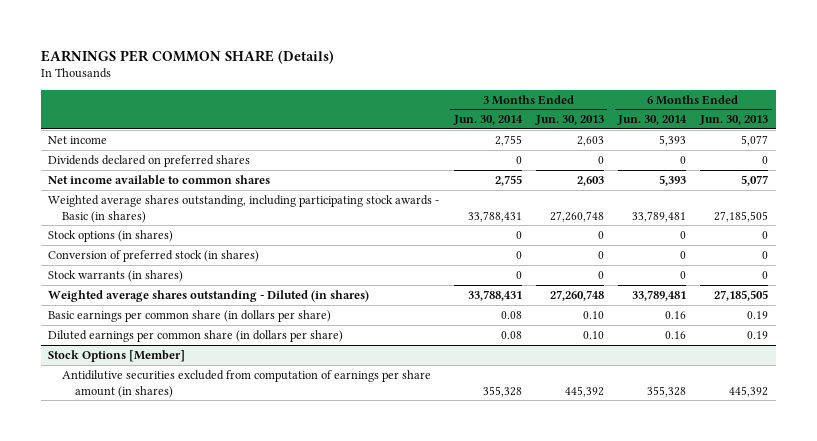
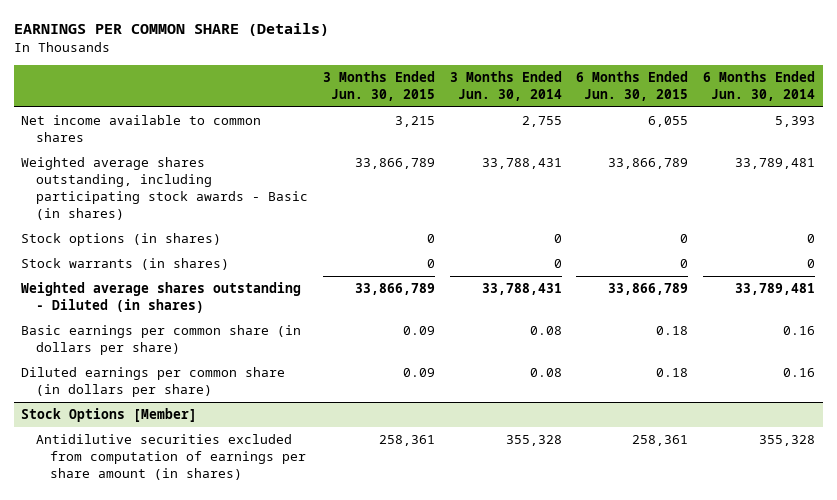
[534,115,604,126] Jun. 30, 2013 -> none
[699,115,769,126] Jun. 30, 2013 -> none
none -> [322,71,435,102] 3 Months Ended Jun. 30, 2015
none -> [576,71,689,102] 6 Months Ended Jun. 30, 2015
[48,135,108,144] Net income -> none
[48,154,251,167] Dividends declared on preferred shares -> none
[48,249,260,262] Conversion of preferred stock (in shares) -> none

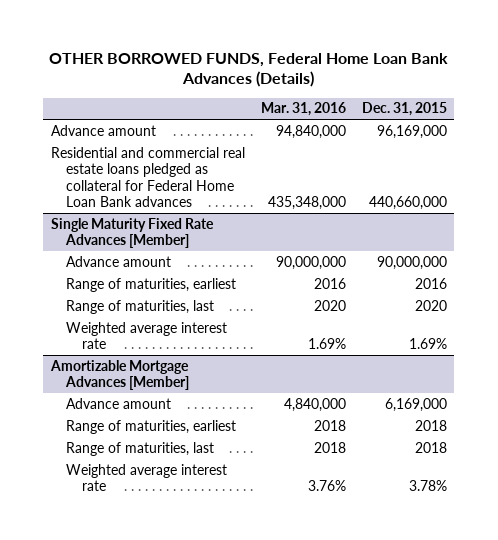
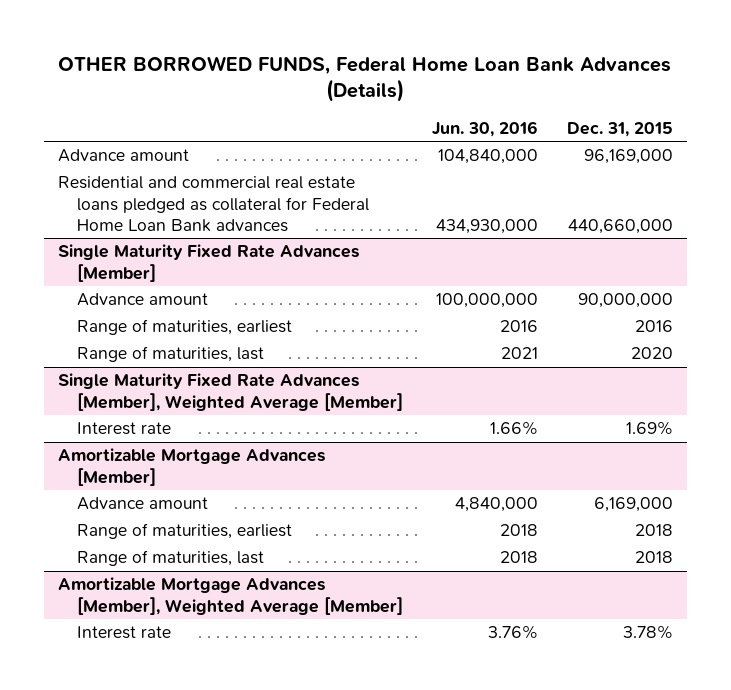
[260,102,346,117] Mar. 31, 2016 -> none
none -> [431,120,538,137] Jun. 30, 2016
none -> [57,373,404,411] Single Maturity Fixed Rate Advances [Member], Weighted Average [Member]
[66,321,228,350] Weighted average interest rate -> [77,422,172,436] Interest rate
none -> [57,577,404,615] Amortizable Mortgage Advances [Member], Weighted Average [Member]
[66,463,228,492] Weighted average interest rate -> [77,626,172,640] Interest rate

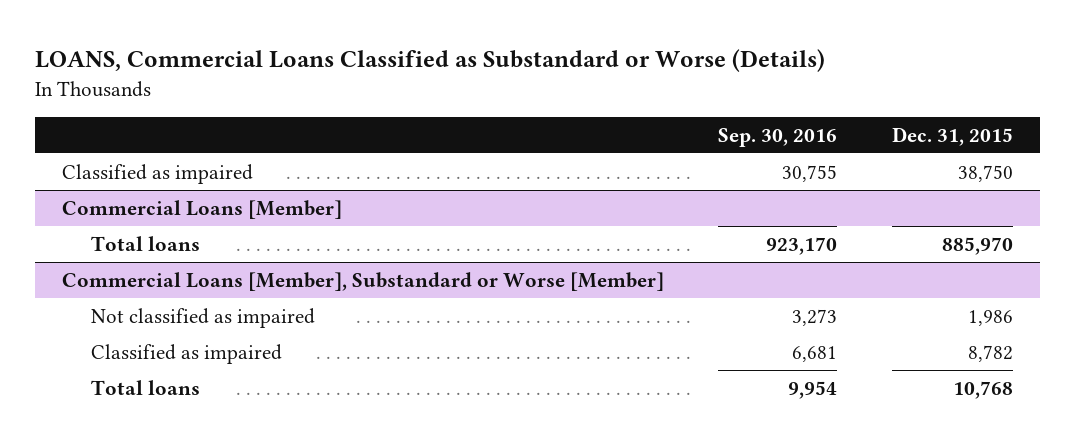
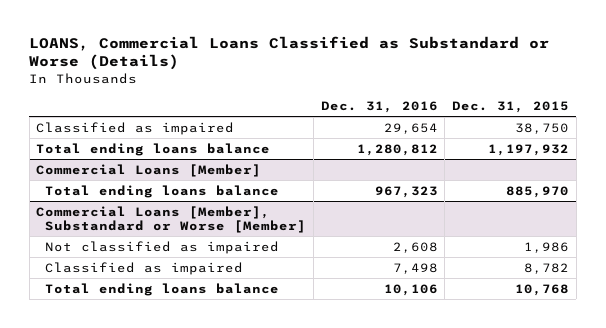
[718,127,838,147] Sep. 30, 2016 -> none
none -> [320,100,438,113] Dec. 31, 2016
none -> [36,142,271,156] Total ending loans balance
[91,235,201,251] Total loans -> [45,184,280,198] Total ending loans balance
[91,379,201,395] Total loans -> [45,282,280,296] Total ending loans balance

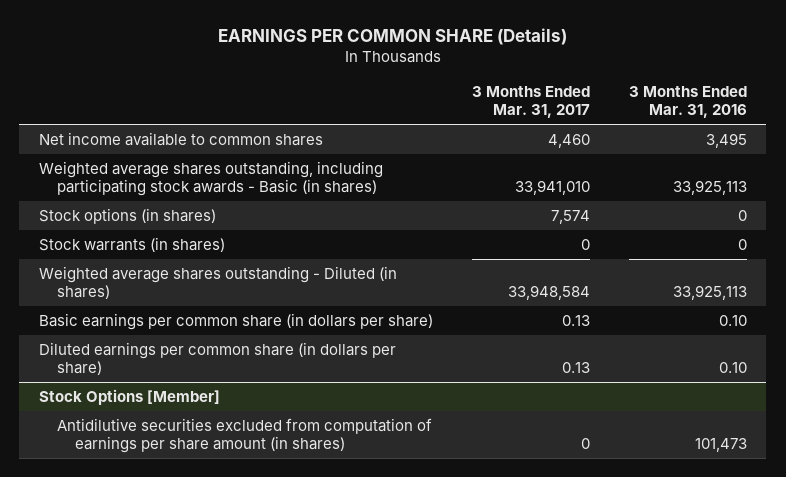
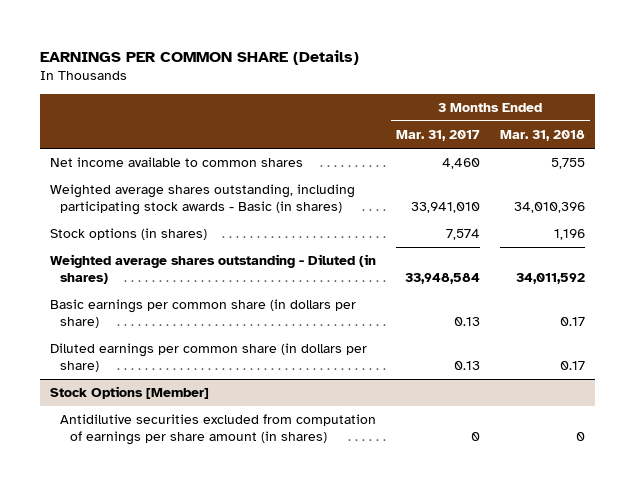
[628,85,747,118] 3 Months Ended Mar. 31, 2016 -> none
none -> [499,130,585,142] Mar. 31, 2018
[38,237,225,253] Stock warrants (in shares) -> none

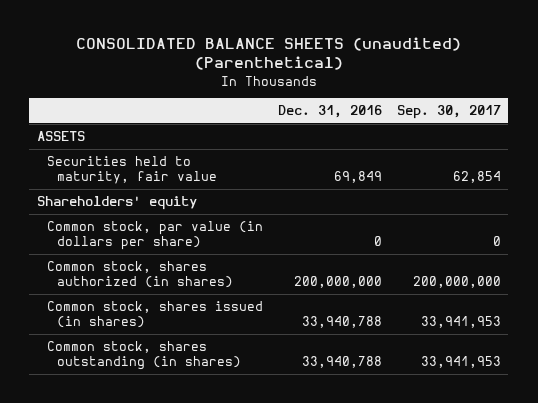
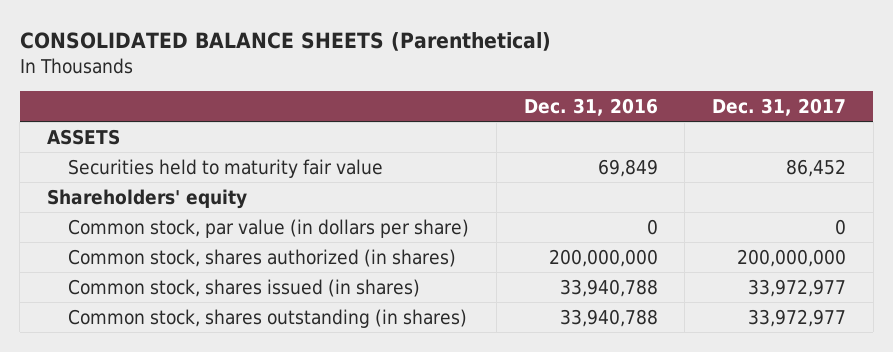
[75,36,461,71] CONSOLIDATED BALANCE SHEETS (unaudited) (Parenthetical) -> [19,32,551,52] CONSOLIDATED BALANCE SHEETS (Parenthetical)
[396,105,501,120] Sep. 30, 2017 -> none
none -> [712,97,847,116] Dec. 31, 2017
[46,156,217,185] Securities held to maturity, fair value -> [68,158,384,178] Securities held to maturity fair value

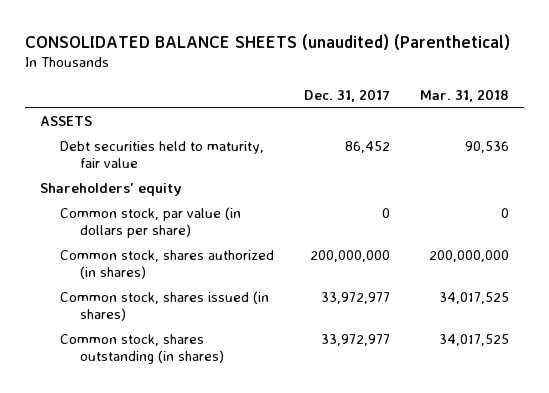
[19,32,551,52] CONSOLIDATED BALANCE SHEETS (Parenthetical) -> [24,33,510,50] CONSOLIDATED BALANCE SHEETS (unaudited) (Parenthetical)
[523,97,658,116] Dec. 31, 2016 -> none
none -> [419,88,509,102] Mar. 31, 2018
[68,158,384,178] Securities held to maturity fair value -> [60,140,265,168] Debt securities held to maturity, fair value

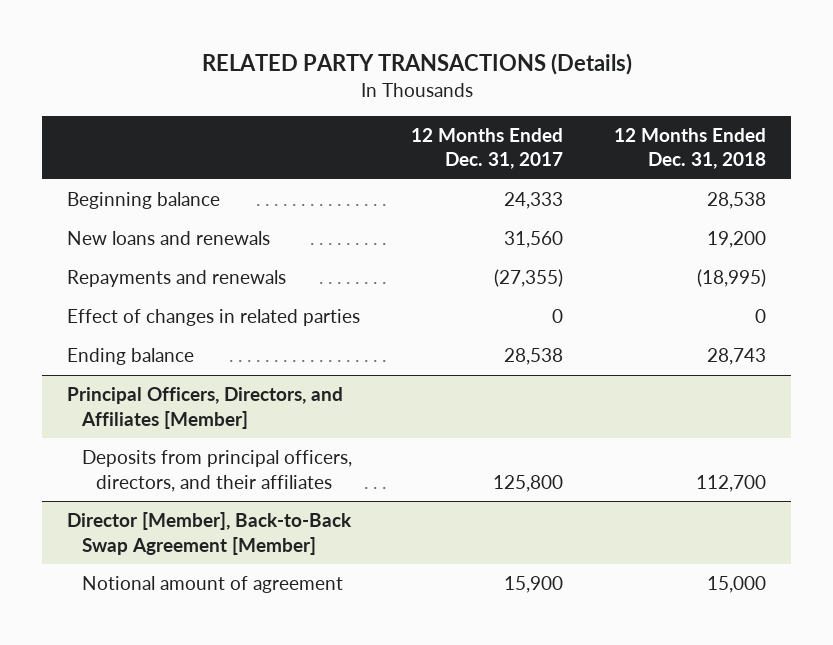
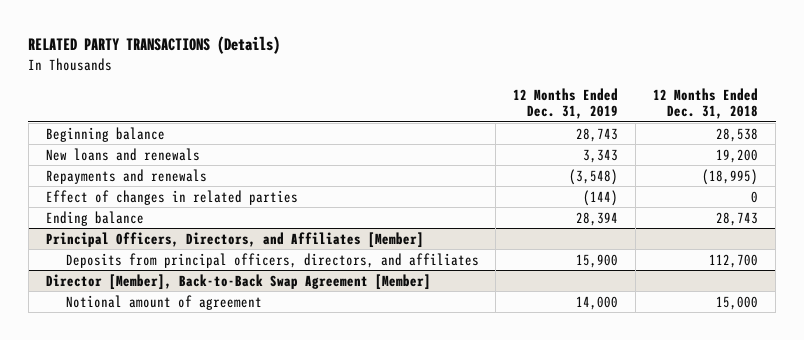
[411,127,564,170] 12 Months Ended Dec. 31, 2017 -> none
none -> [513,87,619,120] 12 Months Ended Dec. 31, 2019
[81,450,352,492] Deposits from principal officers, directors, and their affiliates -> [65,252,479,268] Deposits from principal officers, directors, and affiliates

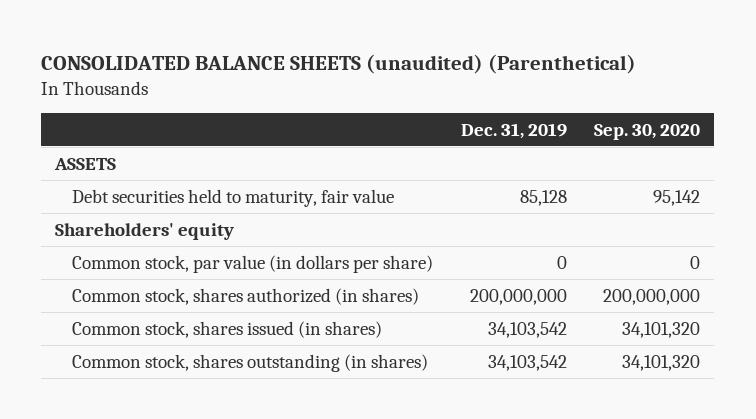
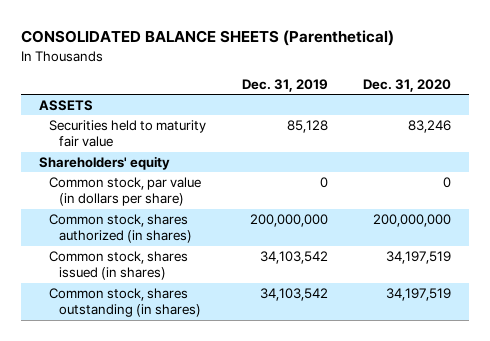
[41,54,637,75] CONSOLIDATED BALANCE SHEETS (unaudited) (Parenthetical) -> [21,30,395,47] CONSOLIDATED BALANCE SHEETS (Parenthetical)
[594,123,701,140] Sep. 30, 2020 -> none
none -> [363,78,452,92] Dec. 31, 2020
[71,188,394,207] Debt securities held to maturity, fair value -> [49,119,207,148] Securities held to maturity fair value

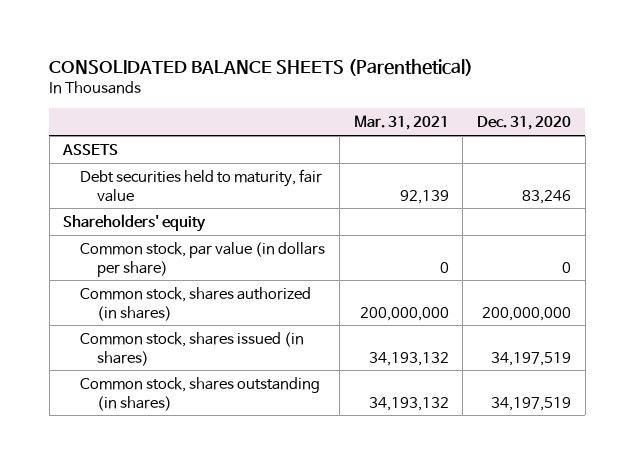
[241,78,328,92] Dec. 31, 2019 -> none
none -> [353,115,449,131] Mar. 31, 2021
[49,119,207,148] Securities held to maturity fair value -> [80,168,323,202] Debt securities held to maturity, fair value

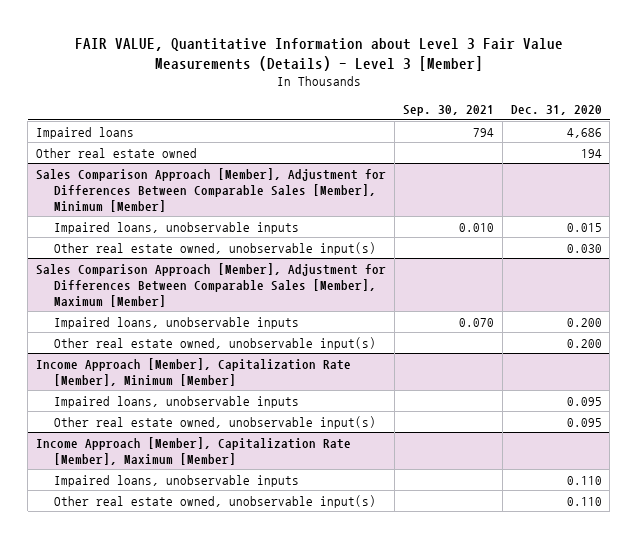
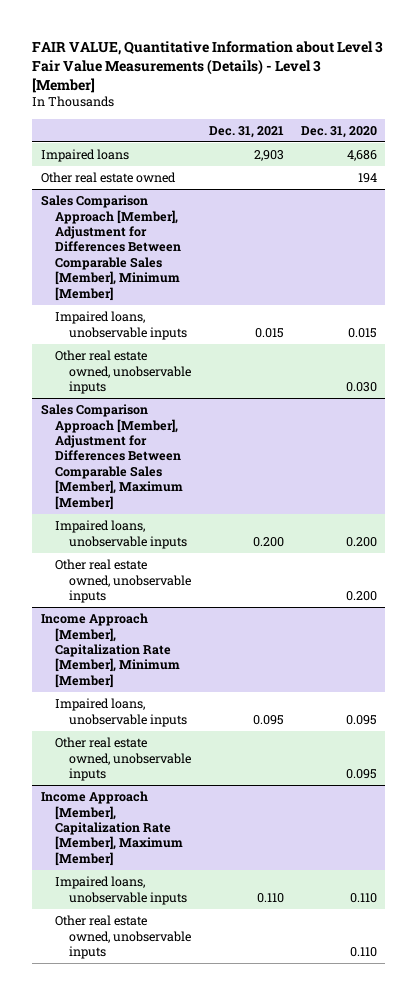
[402,105,494,117] Sep. 30, 2021 -> none
none -> [208,125,284,138] Dec. 31, 2021
[54,241,377,255] Other real estate owned, unobservable input(s) -> [55,350,192,394] Other real estate owned, unobservable inputs
[54,336,377,350] Other real estate owned, unobservable input(s) -> [55,559,192,603] Other real estate owned, unobservable inputs
[54,415,377,429] Other real estate owned, unobservable input(s) -> [55,737,192,781] Other real estate owned, unobservable inputs
[54,494,377,508] Other real estate owned, unobservable input(s) -> [55,915,192,959] Other real estate owned, unobservable inputs

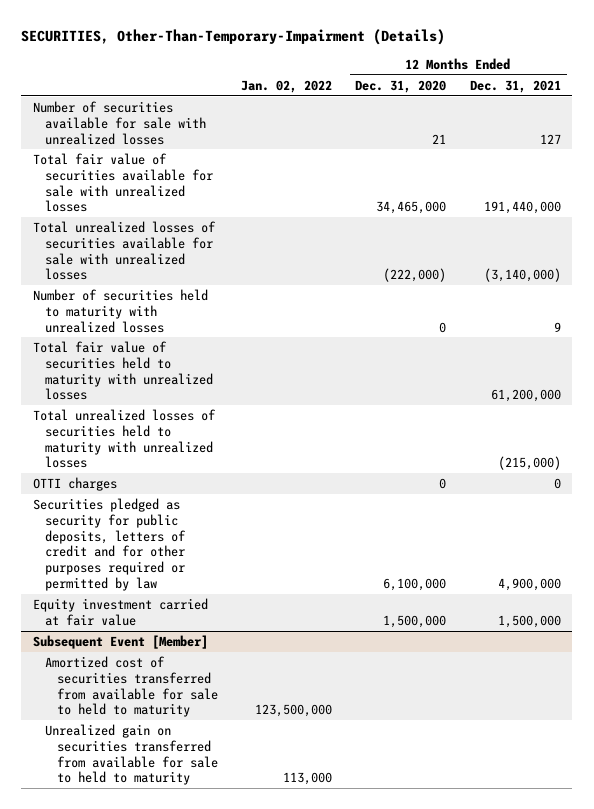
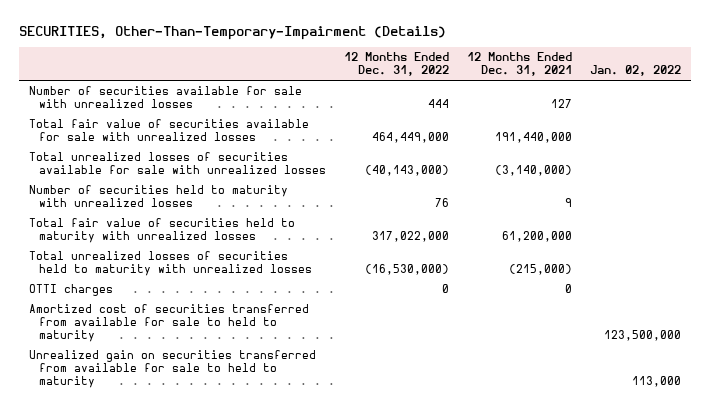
[355,79,447,93] Dec. 31, 2020 -> none
none -> [344,52,450,77] 12 Months Ended Dec. 31, 2022
[33,497,186,592] Securities pledged as security for public deposits, letters of credit and for other purposes required or permitted by law -> none
[33,597,209,626] Equity investment carried at fair value -> none
[33,634,209,649] Subsequent Event [Member] -> none

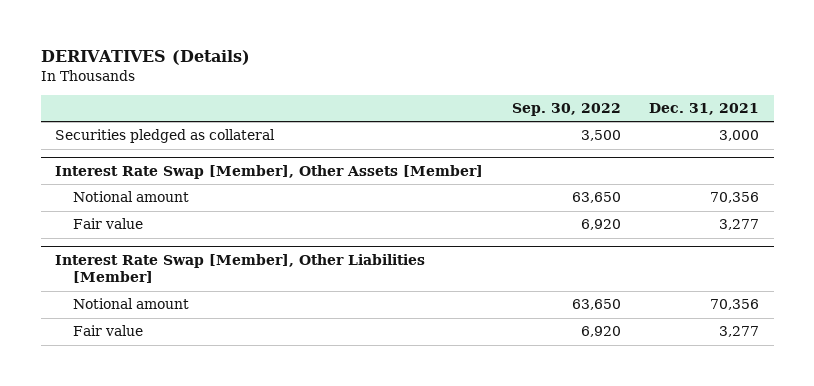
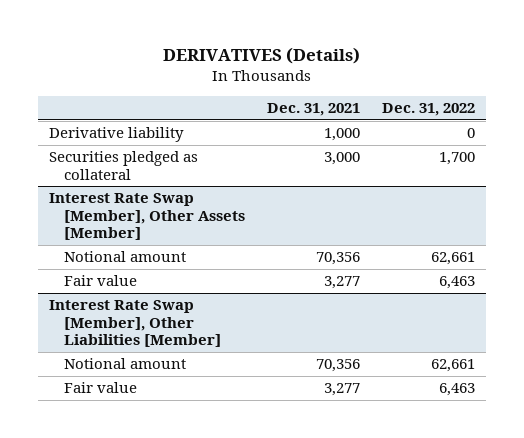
[511,103,621,117] Sep. 30, 2022 -> none
none -> [381,103,475,117] Dec. 31, 2022
none -> [49,127,185,143] Derivative liability

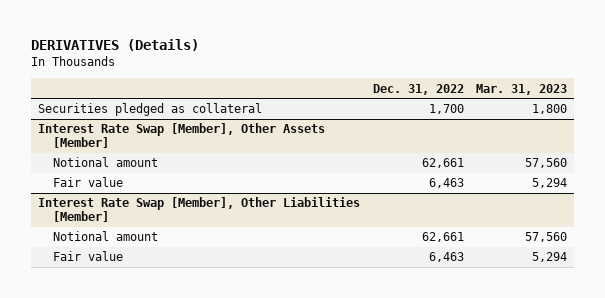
[266,103,360,117] Dec. 31, 2021 -> none
none -> [476,83,568,95] Mar. 31, 2023
[49,127,185,143] Derivative liability -> none

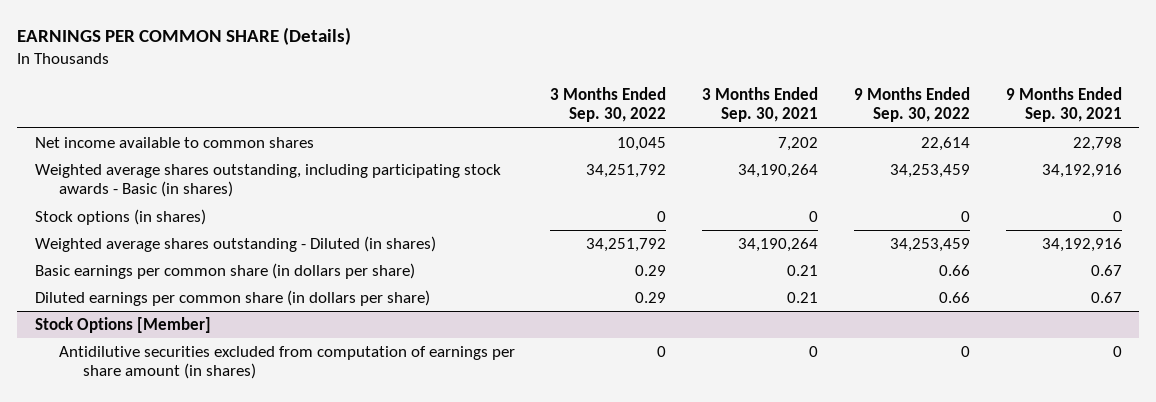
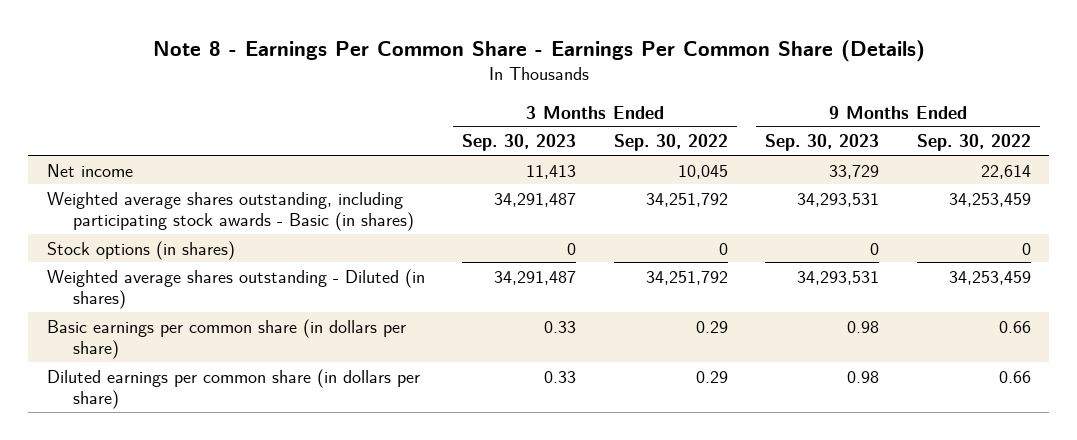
[16,27,351,46] EARNINGS PER COMMON SHARE (Details) -> [152,39,925,62] Note 8 - Earnings Per Common Share - Earnings Per Common Share (Details)
[702,86,819,123] 3 Months Ended Sep. 30, 2021 -> none
[1005,86,1122,123] 9 Months Ended Sep. 30, 2021 -> none
none -> [462,134,577,152] Sep. 30, 2023
none -> [765,134,880,152] Sep. 30, 2023
[34,137,314,149] Net income available to common shares -> [46,163,133,177] Net income
[34,317,211,334] Stock Options [Member] -> none
[58,346,515,380] Antidilutive securities excluded from computation of earnings per share amount (in shares) -> none

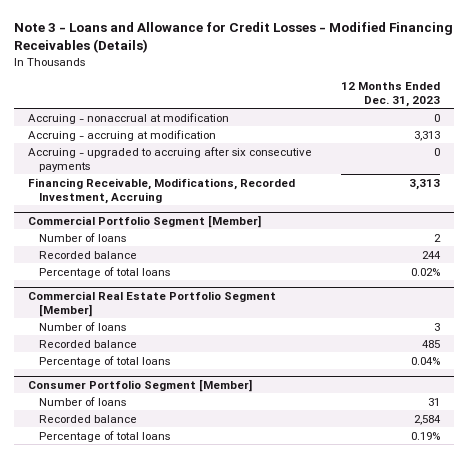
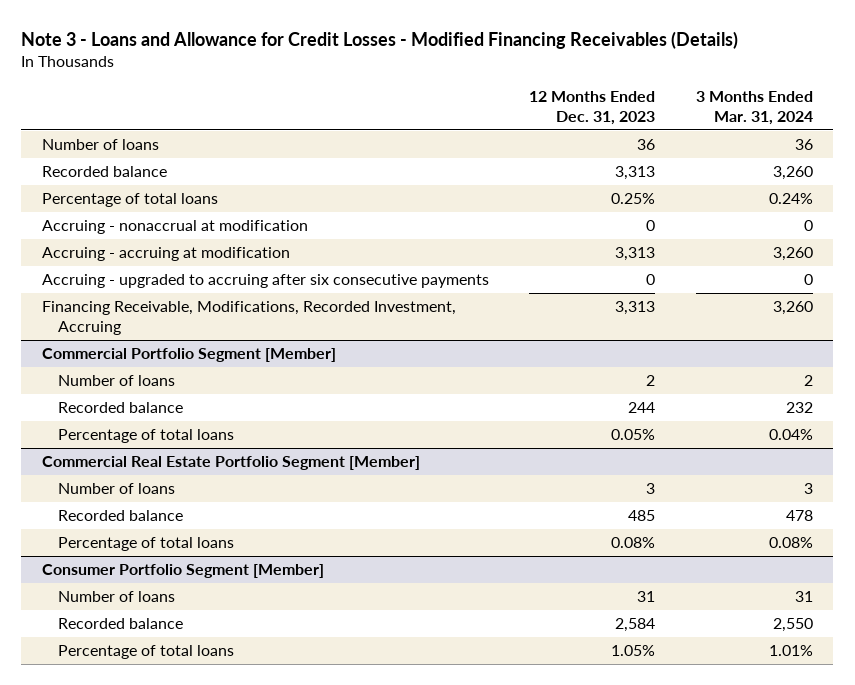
none -> [695,91,813,125] 3 Months Ended Mar. 31, 2024
none -> [41,139,159,151] Number of loans
none -> [41,166,167,178] Recorded balance
none -> [41,193,218,208] Percentage of total loans
[410,267,440,276] 0.02% -> [611,429,656,441] 0.05%
[410,356,440,365] 0.04% -> [611,537,656,549] 0.08%
[410,431,440,440] 0.19% -> [611,645,656,657] 1.05%

